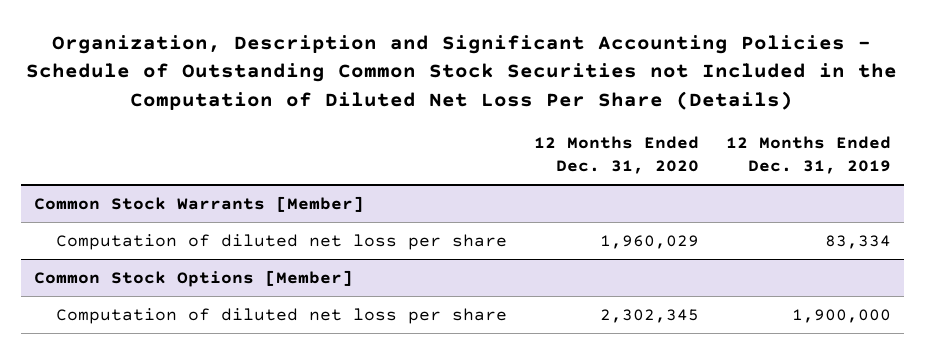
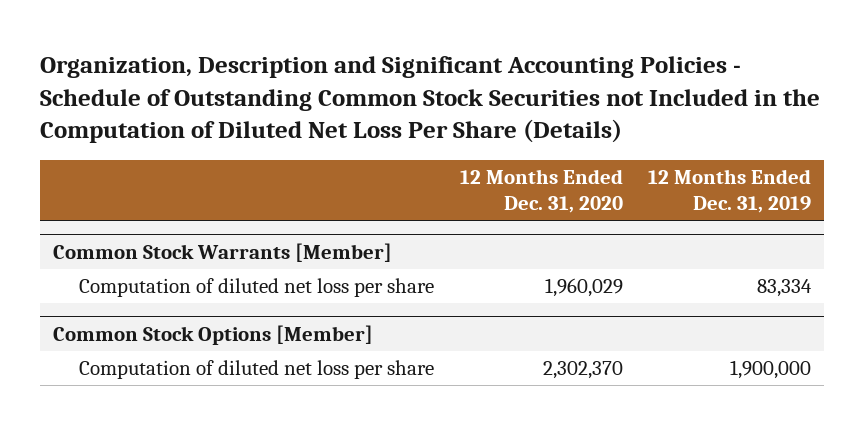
[599,308,699,323] 2,302,345 -> [542,361,623,380] 2,302,370

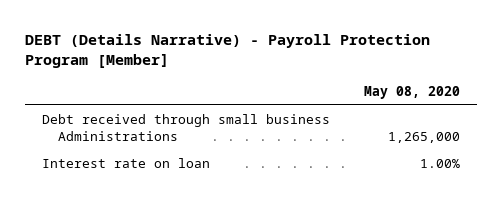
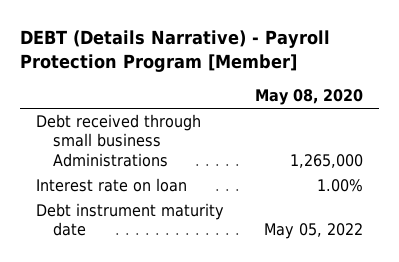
none -> [35,203,224,237] Debt instrument maturity date

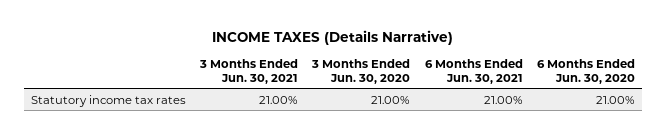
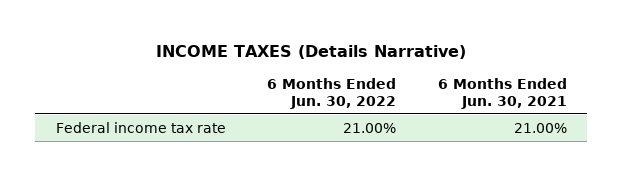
[199,58,299,84] 3 Months Ended Jun. 30, 2021 -> none
[311,58,411,84] 3 Months Ended Jun. 30, 2020 -> none
[536,58,635,84] 6 Months Ended Jun. 30, 2020 -> none
none -> [267,77,397,110] 6 Months Ended Jun. 30, 2022
[31,94,187,107] Statutory income tax rates -> [55,122,226,134] Federal income tax rate

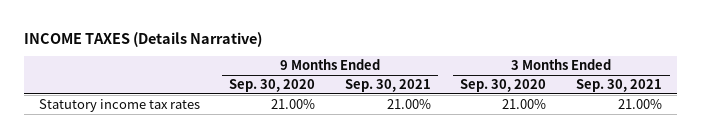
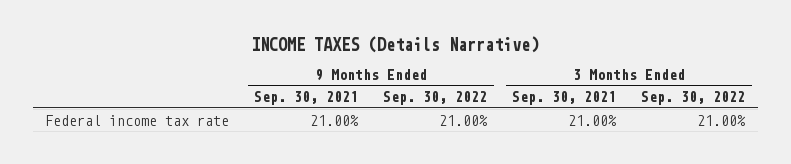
[229,79,316,93] Sep. 30, 2020 -> none
[460,79,547,93] Sep. 30, 2020 -> none
none -> [383,91,488,106] Sep. 30, 2022
none -> [641,91,746,106] Sep. 30, 2022
[38,99,200,113] Statutory income tax rates -> [45,114,230,126] Federal income tax rate

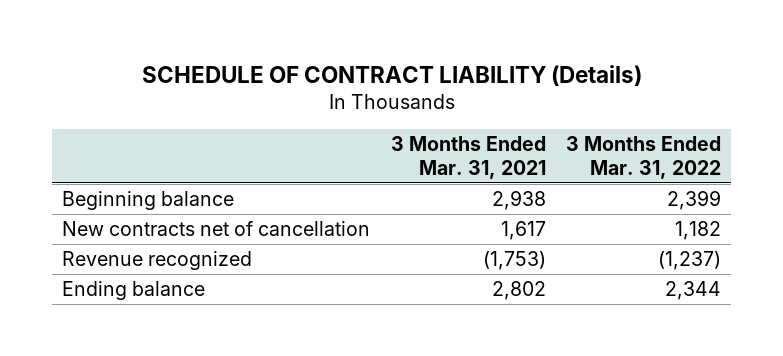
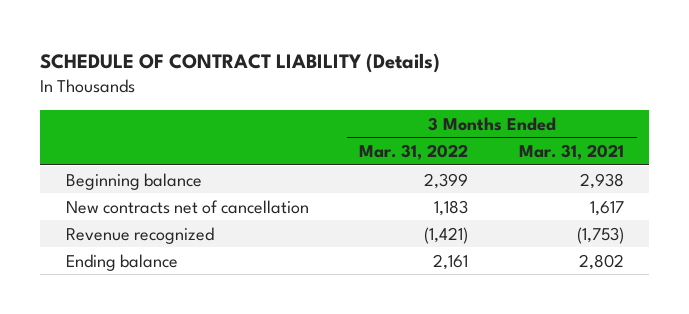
[675,221,722,241] 1,182 -> [434,199,469,216] 1,183
[658,251,722,271] (1,237) -> [424,226,469,244] (1,421)
[665,281,722,301] 2,344 -> [433,253,469,270] 2,161

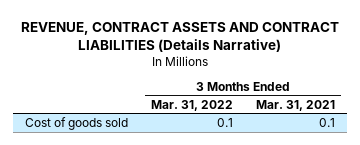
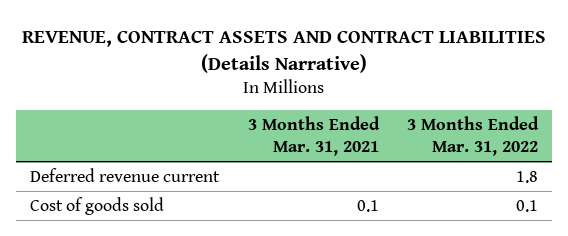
none -> [30,167,221,182] Deferred revenue current

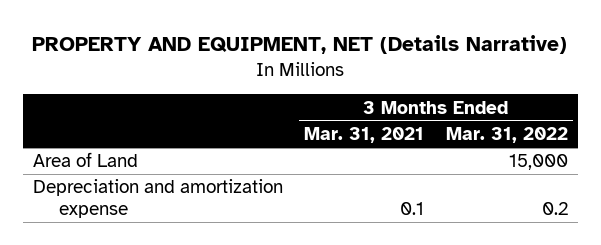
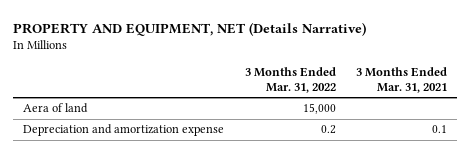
[33,152,139,168] Area of Land -> [23,103,89,114] Aera of land

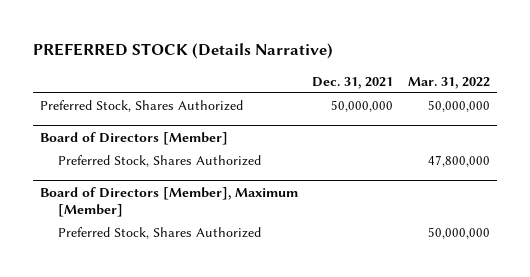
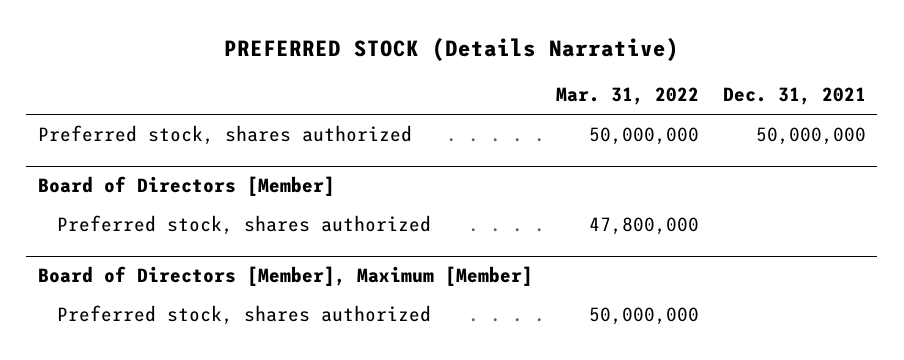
[40,100,244,113] Preferred Stock, Shares Authorized -> [37,125,412,146] Preferred stock, shares authorized
[58,155,262,168] Preferred Stock, Shares Authorized -> [57,215,432,236] Preferred stock, shares authorized
[58,227,262,240] Preferred Stock, Shares Authorized -> [57,305,432,326] Preferred stock, shares authorized

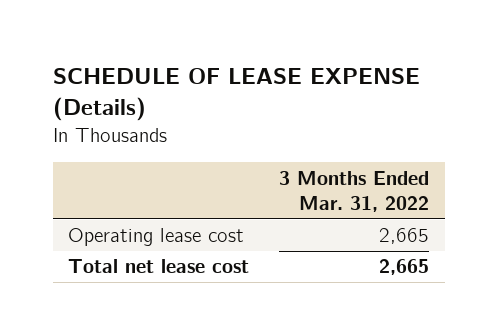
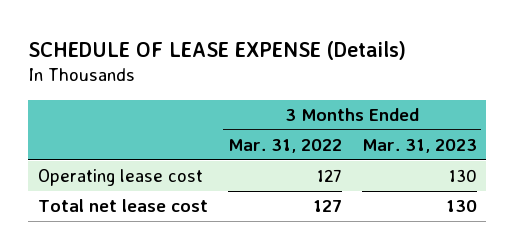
none -> [361,138,477,153] Mar. 31, 2023
[379,228,430,245] 2,665 -> [315,169,342,183] 127
[379,259,430,276] 2,665 -> [312,200,342,213] 127

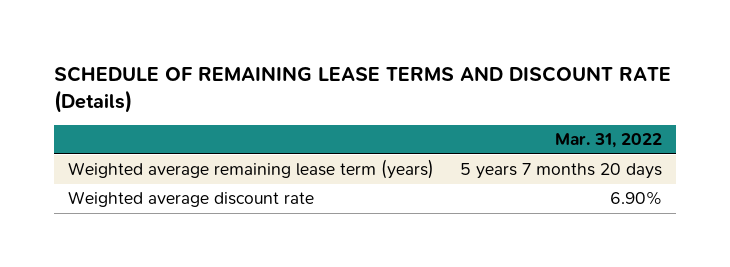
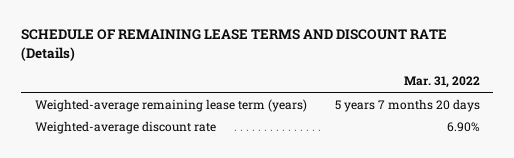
[67,159,434,180] Weighted average remaining lease term (years) -> [34,98,307,112] Weighted-average remaining lease term (years)
[67,191,314,208] Weighted average discount rate -> [34,120,216,134] Weighted-average discount rate

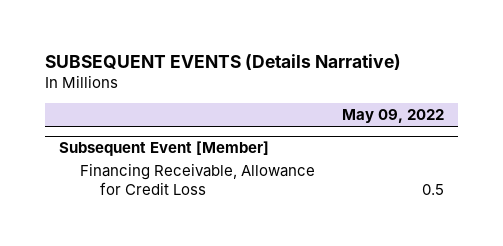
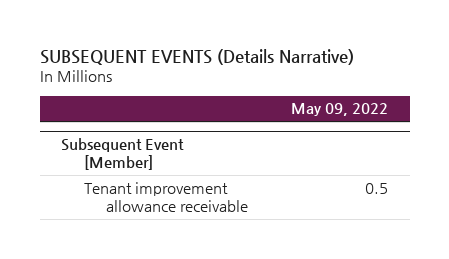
[79,162,315,195] Financing Receivable, Allowance for Credit Loss -> [83,181,249,213] Tenant improvement allowance receivable

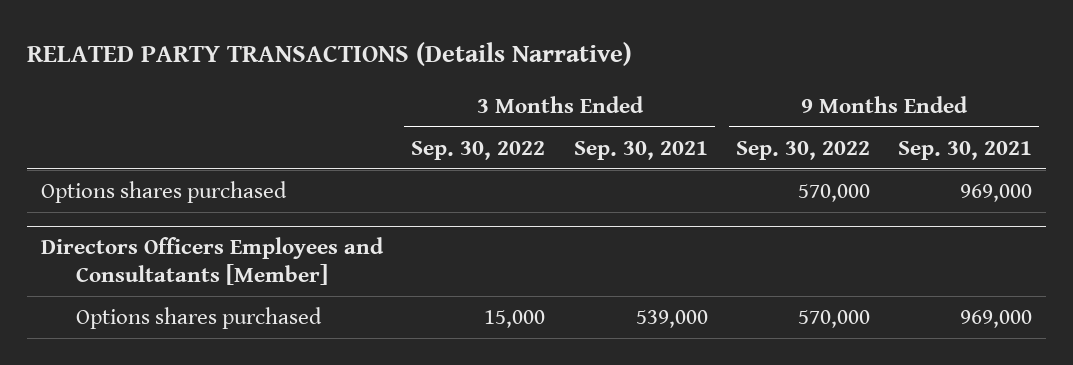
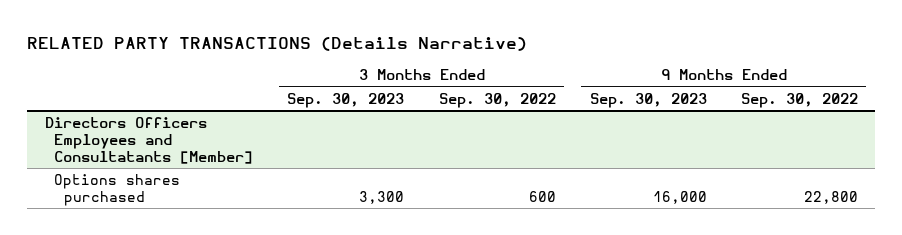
[573,140,708,160] Sep. 30, 2021 -> none
[898,140,1033,160] Sep. 30, 2021 -> none
none -> [287,92,405,108] Sep. 30, 2023
none -> [589,92,707,108] Sep. 30, 2023
[41,180,288,203] Options shares purchased -> none
[484,309,546,328] 15,000 -> [528,190,556,202] 600
[797,309,870,328] 570,000 -> [803,190,858,204] 22,800

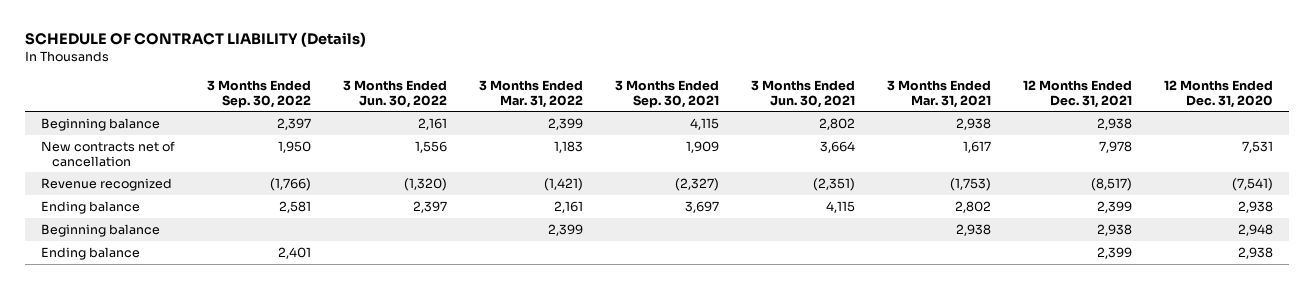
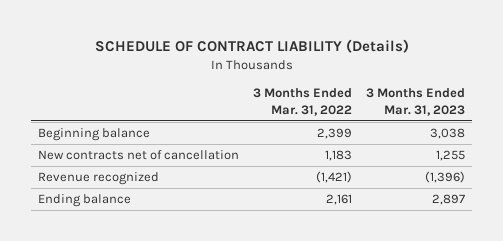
[206,80,311,108] 3 Months Ended Sep. 30, 2022 -> none
[342,80,447,108] 3 Months Ended Jun. 30, 2022 -> none
[614,80,719,108] 3 Months Ended Sep. 30, 2021 -> none
[750,80,855,108] 3 Months Ended Jun. 30, 2021 -> none
[886,80,991,108] 3 Months Ended Mar. 31, 2021 -> none
[1023,80,1133,108] 12 Months Ended Dec. 31, 2021 -> none
[1164,80,1274,108] 12 Months Ended Dec. 31, 2020 -> none
none -> [366,88,466,116] 3 Months Ended Mar. 31, 2023
[40,223,160,237] Beginning balance -> none
[40,246,140,260] Ending balance -> none

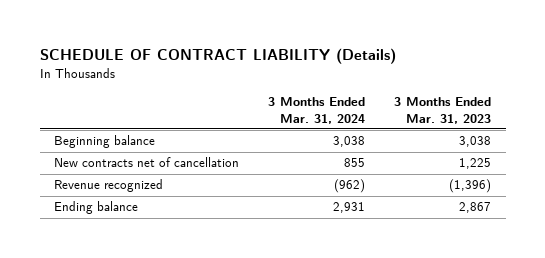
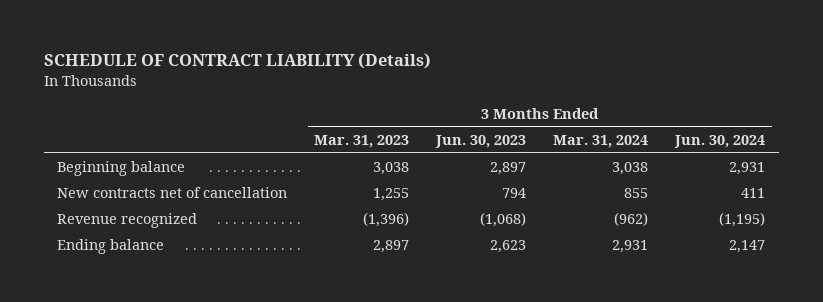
none -> [435,134,527,148] Jun. 30, 2023
none -> [674,134,766,148] Jun. 30, 2024
[459,158,492,170] 1,225 -> [373,188,410,202] 1,255
[459,202,492,214] 2,867 -> [373,240,410,254] 2,897

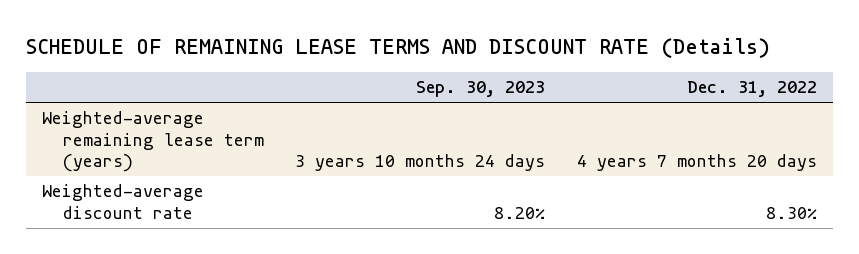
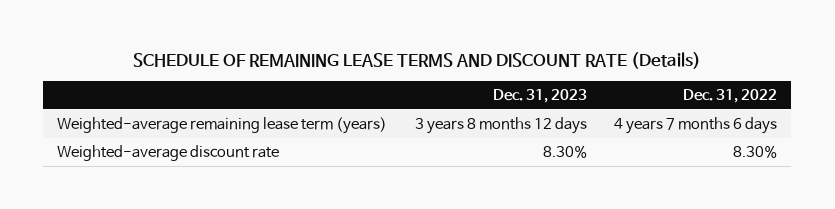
[416,81,546,98] Sep. 30, 2023 -> none
none -> [492,88,587,103] Dec. 31, 2023
[576,154,817,172] 4 years 7 months 20 days -> [614,117,778,135] 4 years 7 months 6 days

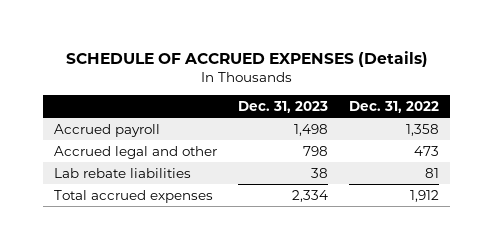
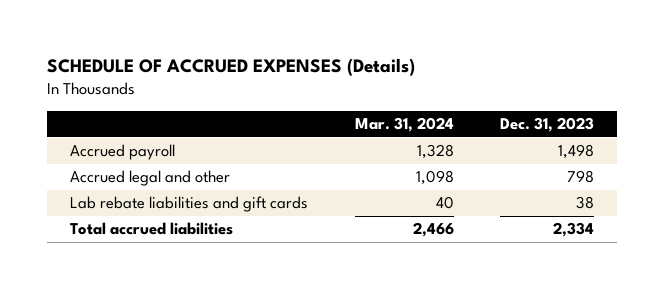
[349,100,440,113] Dec. 31, 2022 -> none
none -> [354,117,454,133] Mar. 31, 2024
[53,167,191,178] Lab rebate liabilities -> [70,196,309,213] Lab rebate liabilities and gift cards
[53,189,213,203] Total accrued expenses -> [70,222,234,236] Total accrued liabilities

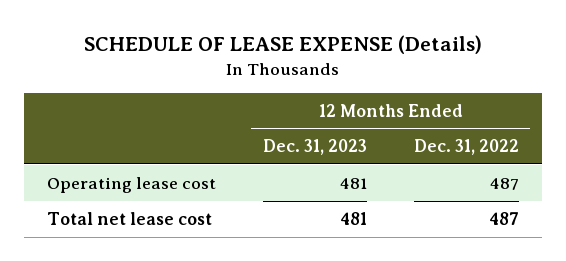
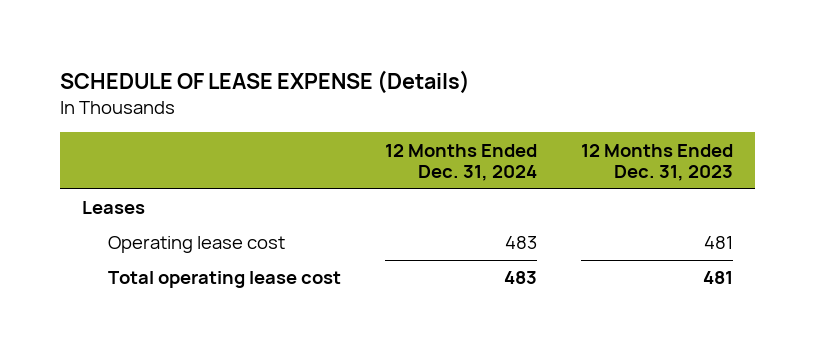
[413,139,519,156] Dec. 31, 2022 -> none
none -> [384,143,537,181] 12 Months Ended Dec. 31, 2024
none -> [81,201,145,215] Leases
[47,211,213,225] Total net lease cost -> [107,271,341,289] Total operating lease cost

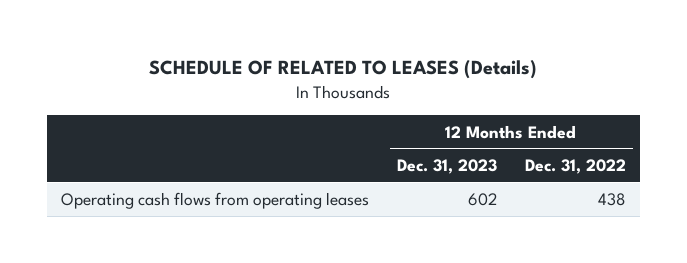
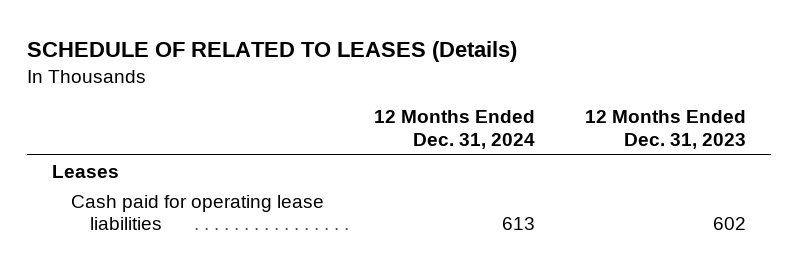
[524,159,626,175] Dec. 31, 2022 -> none
none -> [373,110,535,150] 12 Months Ended Dec. 31, 2024
none -> [52,164,120,178] Leases
[61,192,370,210] Operating cash flows from operating leases -> [71,194,325,231] Cash paid for operating lease liabilities

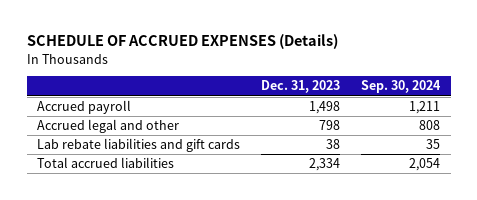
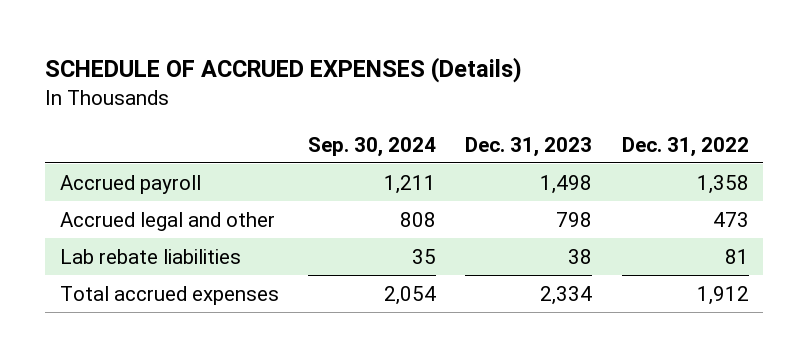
none -> [621,136,749,157] Dec. 31, 2022
[37,138,241,153] Lab rebate liabilities and gift cards -> [59,249,241,265] Lab rebate liabilities
[37,157,175,169] Total accrued liabilities -> [59,286,279,306] Total accrued expenses

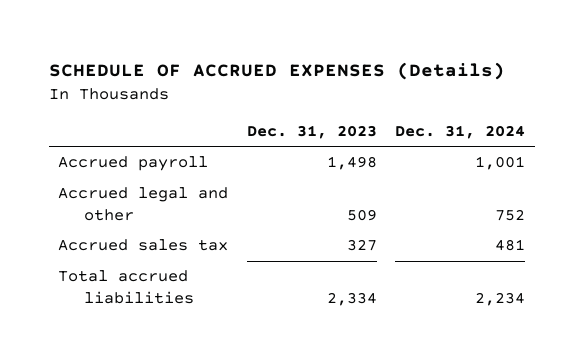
[307,136,436,157] Sep. 30, 2024 -> none
[621,136,749,157] Dec. 31, 2022 -> none
none -> [395,125,526,140] Dec. 31, 2024
[59,249,241,265] Lab rebate liabilities -> none
[556,212,593,228] 798 -> [346,208,377,221] 509
none -> [58,239,229,252] Accrued sales tax
[59,286,279,306] Total accrued expenses -> [58,270,194,304] Total accrued liabilities

